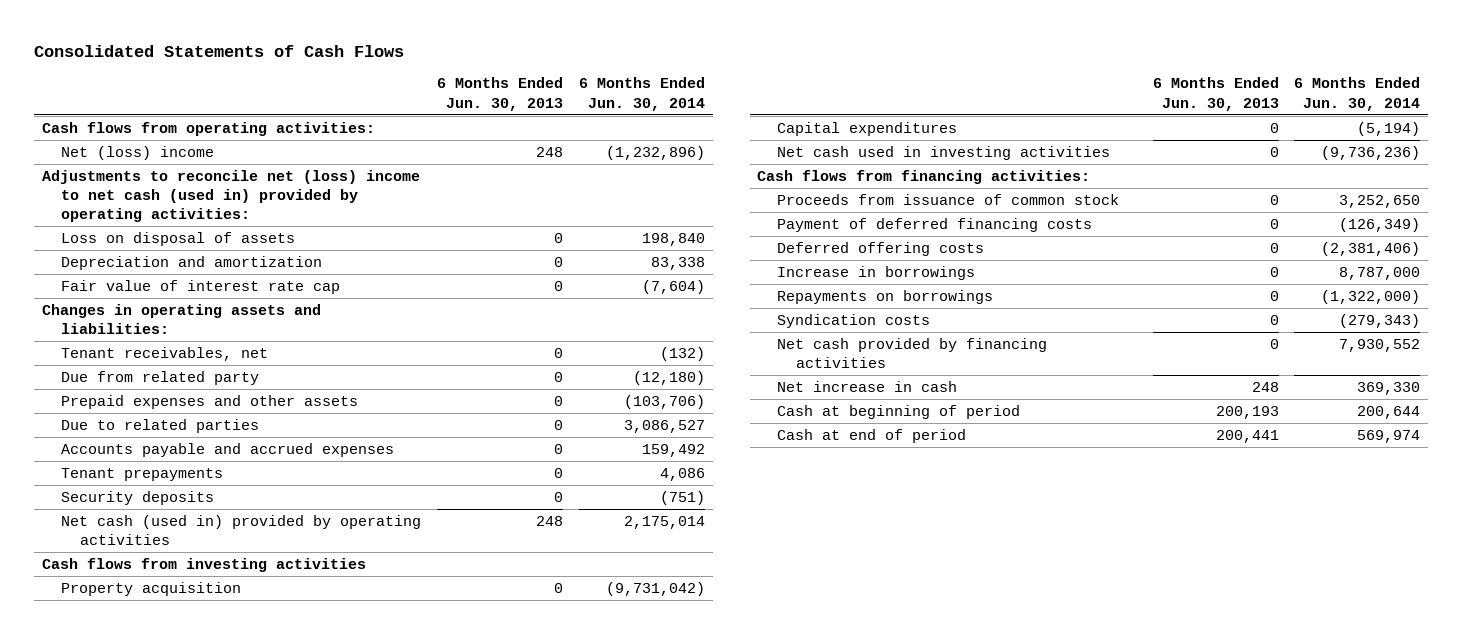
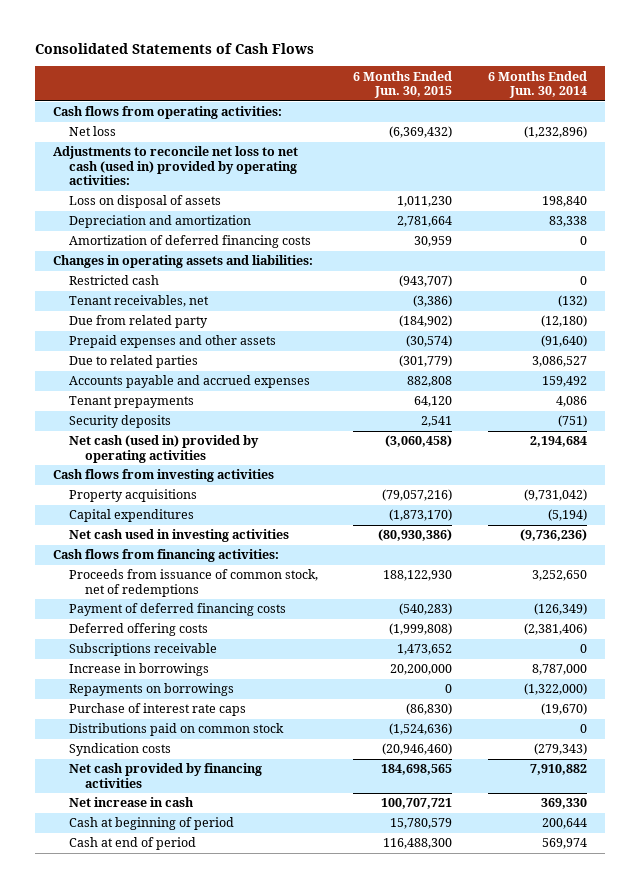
[436,77,563,111] 6 Months Ended Jun. 30, 2013 -> none
none -> [353,70,453,99] 6 Months Ended Jun. 30, 2015
[60,145,214,160] Net (loss) income -> [68,126,116,137] Net loss
[41,169,420,223] Adjustments to reconcile net (loss) income to net cash (used in) provided by operating activities: -> [52,146,298,186] Adjustments to reconcile net loss to net cash (used in) provided by operating activities:
[60,279,340,294] Fair value of interest rate cap -> none
none -> [68,235,311,249] Amortization of deferred financing costs
none -> [68,275,159,286] Restricted cash
[623,394,705,409] (103,706) -> [541,335,588,348] (91,640)
[623,515,705,529] 2,175,014 -> [530,436,588,448] 2,194,684
[60,581,241,596] Property acquisition -> [68,489,197,503] Property acquisitions
[776,193,1119,205] Proceeds from issuance of common stock -> [68,569,318,597] Proceeds from issuance of common stock, net of redemptions
none -> [68,643,217,657] Subscriptions receivable
none -> [68,703,246,717] Purchase of interest rate caps
none -> [68,723,284,737] Distributions paid on common stock
[1339,338,1421,352] 7,930,552 -> [530,764,588,776] 7,910,882

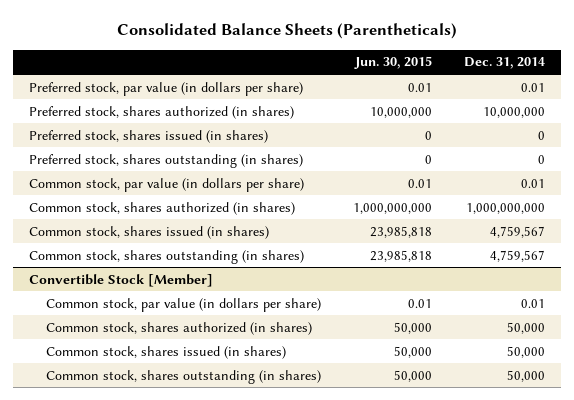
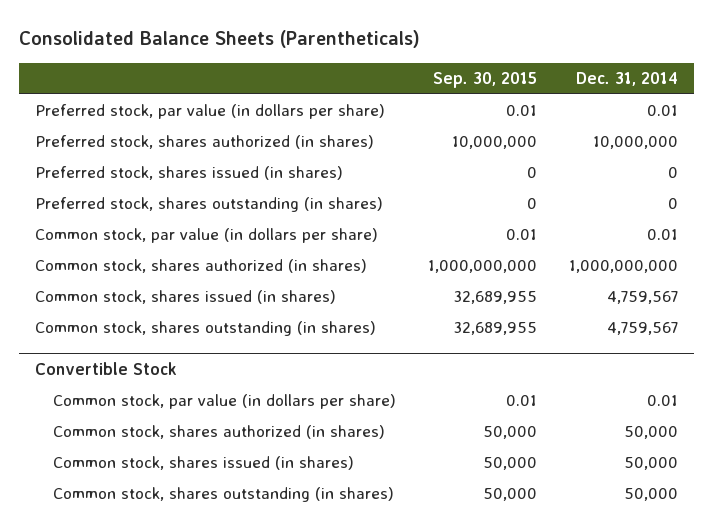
[353,56,432,70] Jun. 30, 2015 -> none
none -> [432,71,537,88] Sep. 30, 2015
[29,273,214,287] Convertible Stock [Member] -> [35,362,178,376] Convertible Stock

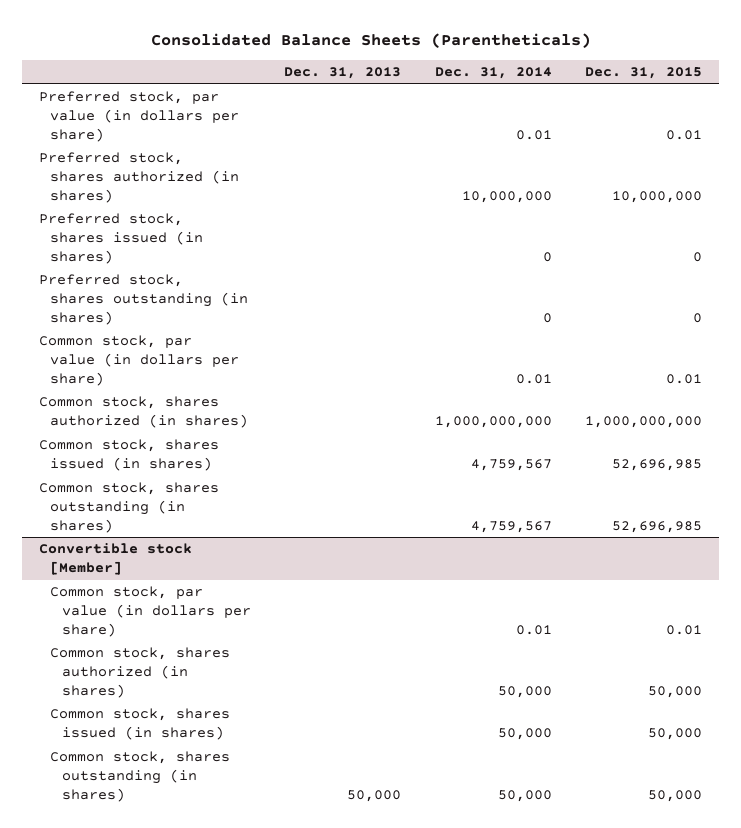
[432,71,537,88] Sep. 30, 2015 -> none
none -> [284,67,402,80] Dec. 31, 2013
none -> [585,67,703,80] Dec. 31, 2015
[35,362,178,376] Convertible Stock -> [38,543,192,575] Convertible stock [Member]

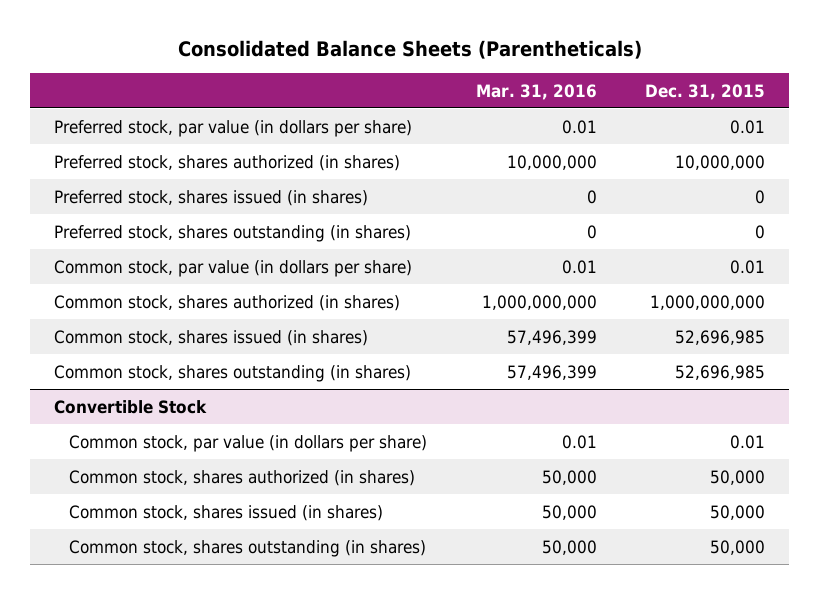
[284,67,402,80] Dec. 31, 2013 -> none
[434,67,552,80] Dec. 31, 2014 -> none
none -> [475,83,597,100] Mar. 31, 2016
[38,543,192,575] Convertible stock [Member] -> [53,399,207,414] Convertible Stock

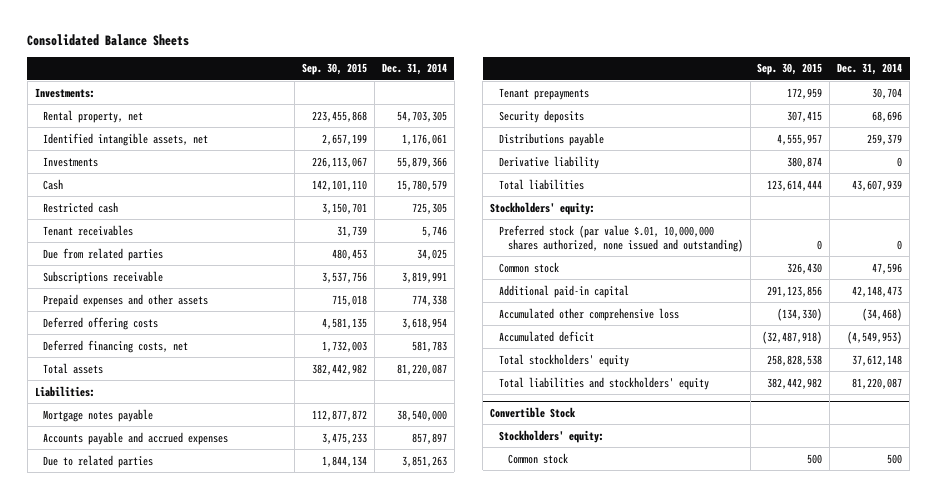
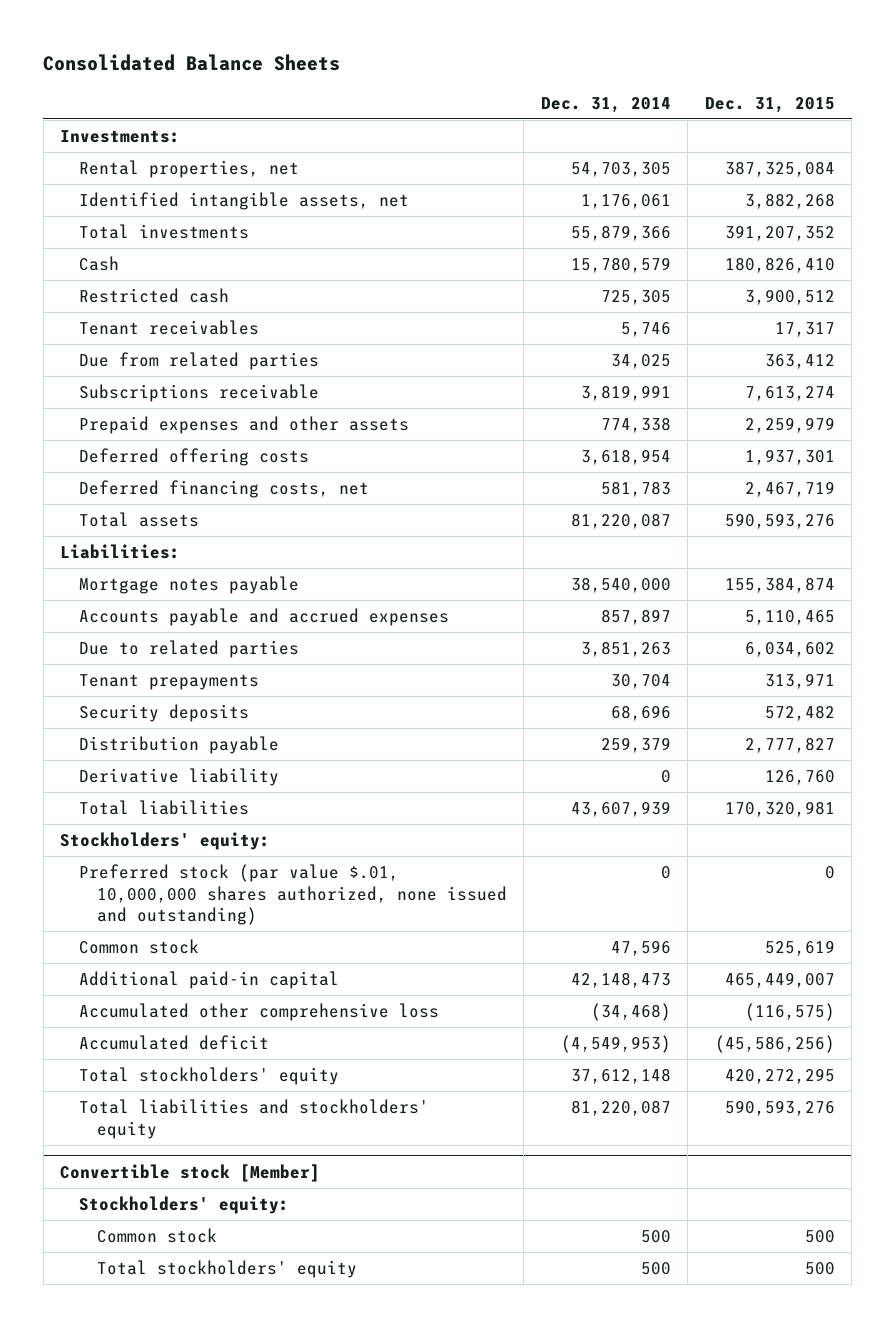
[301,63,367,76] Sep. 30, 2015 -> none
none -> [704,96,835,113] Dec. 31, 2015
[43,109,144,123] Rental property, net -> [78,159,299,178] Rental properties, net
[43,156,99,167] Investments -> [78,223,249,239] Total investments
[498,132,604,146] Distributions payable -> [78,735,279,754] Distribution payable
[490,406,577,418] Convertible Stock -> [60,1163,321,1182] Convertible stock [Member]
none -> [96,1259,357,1278] Total stockholders' equity

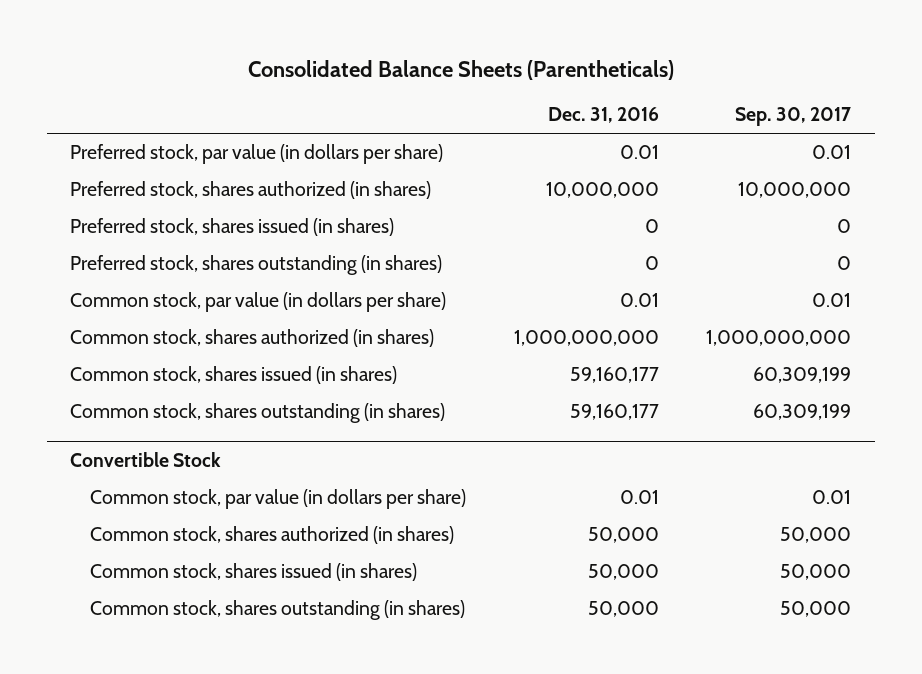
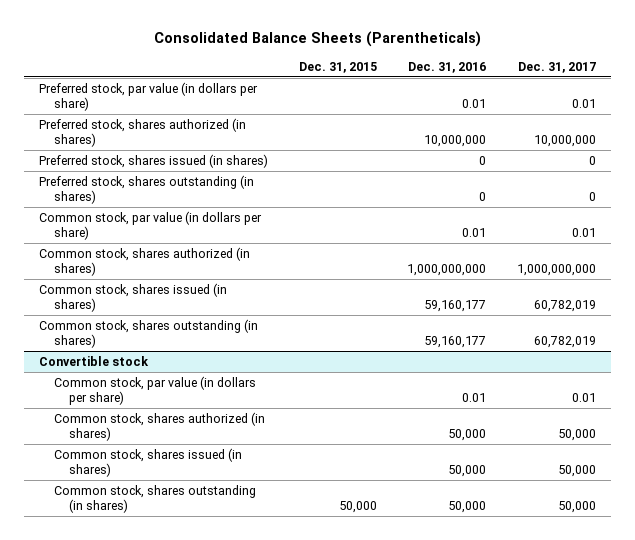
[735,107,852,127] Sep. 30, 2017 -> none
none -> [298,61,377,73] Dec. 31, 2015
none -> [518,61,597,73] Dec. 31, 2017
[70,452,222,468] Convertible Stock -> [39,355,150,366] Convertible stock

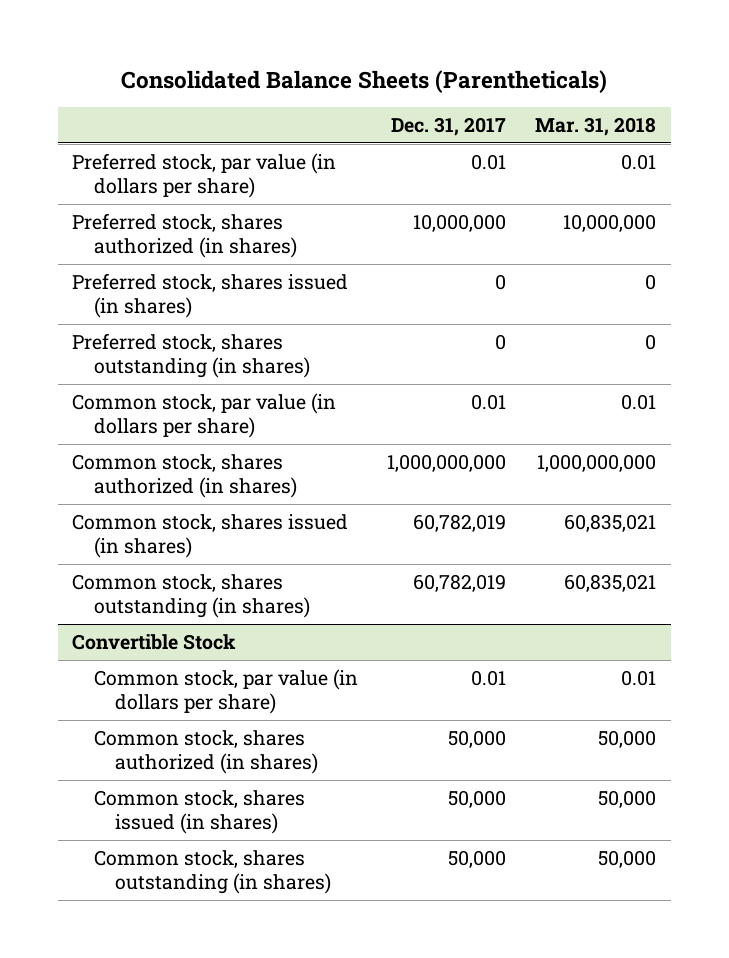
[298,61,377,73] Dec. 31, 2015 -> none
[408,61,487,73] Dec. 31, 2016 -> none
none -> [535,117,657,137] Mar. 31, 2018
[39,355,150,366] Convertible stock -> [72,633,237,650] Convertible Stock

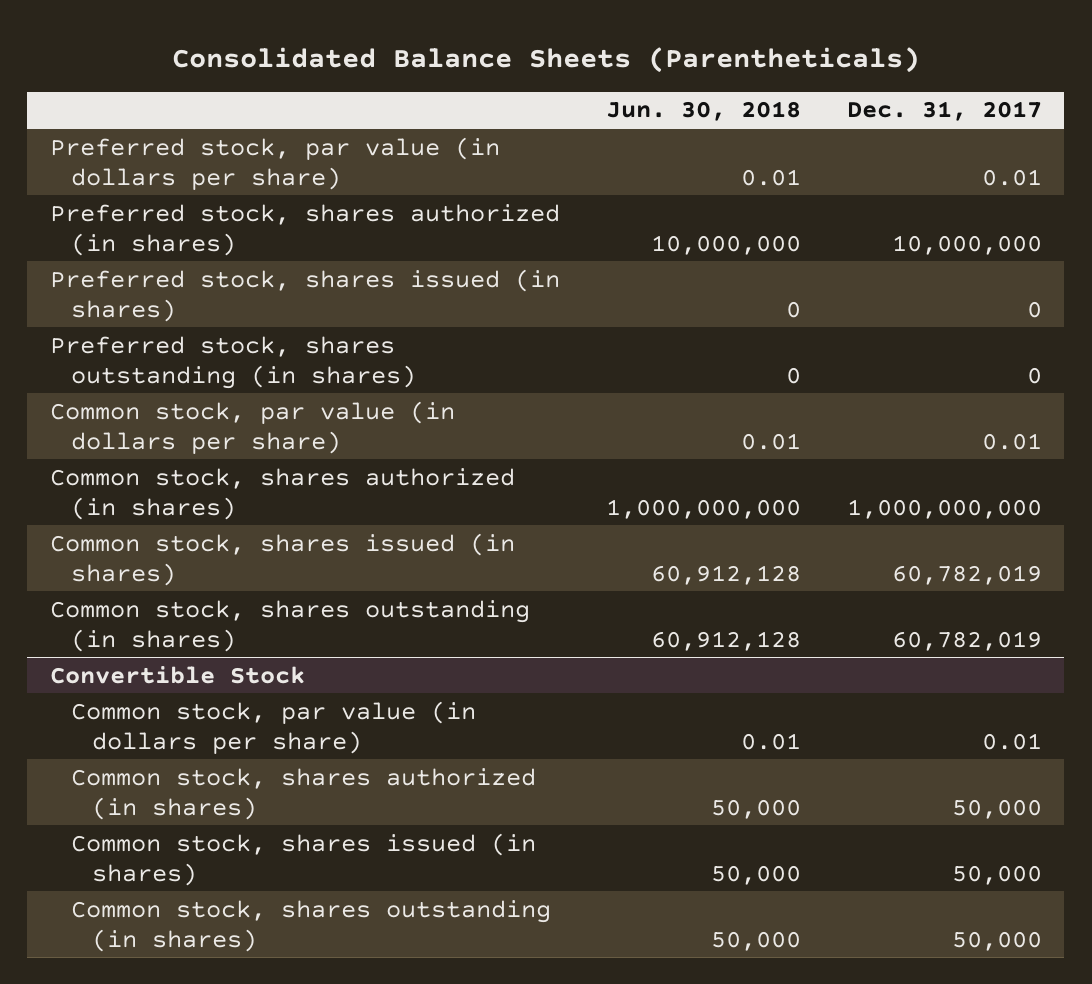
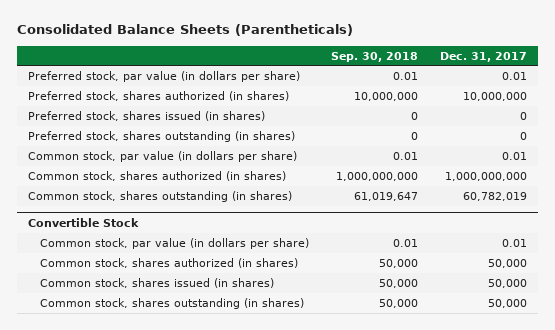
[605,101,801,122] Jun. 30, 2018 -> none
none -> [330,51,418,62] Sep. 30, 2018
[50,532,516,586] Common stock, shares issued (in shares) -> none

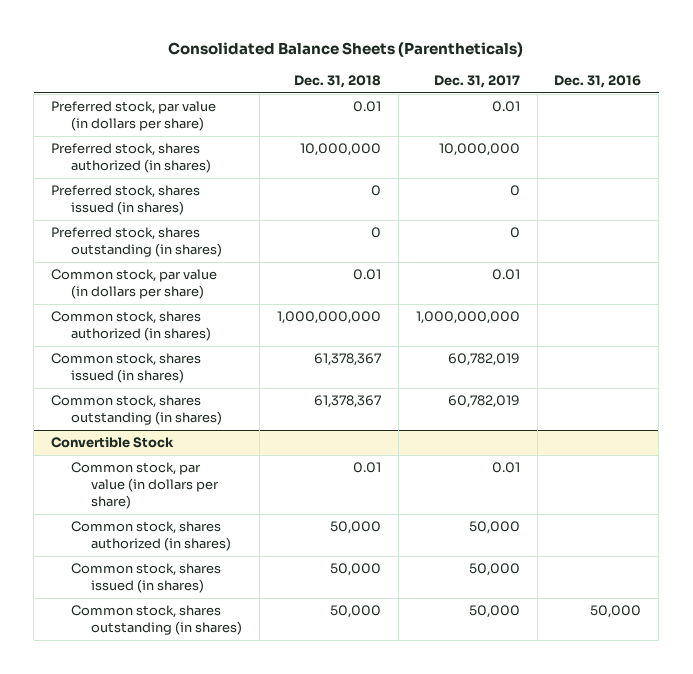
[330,51,418,62] Sep. 30, 2018 -> none
none -> [293,74,381,88] Dec. 31, 2018
none -> [554,74,642,88] Dec. 31, 2016
none -> [51,353,202,384] Common stock, shares issued (in shares)

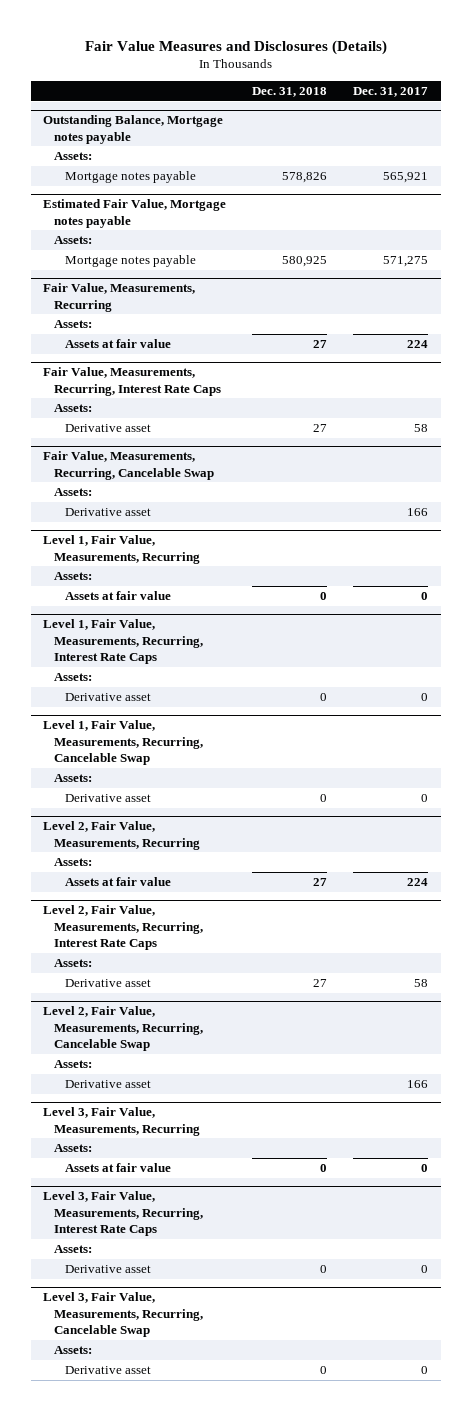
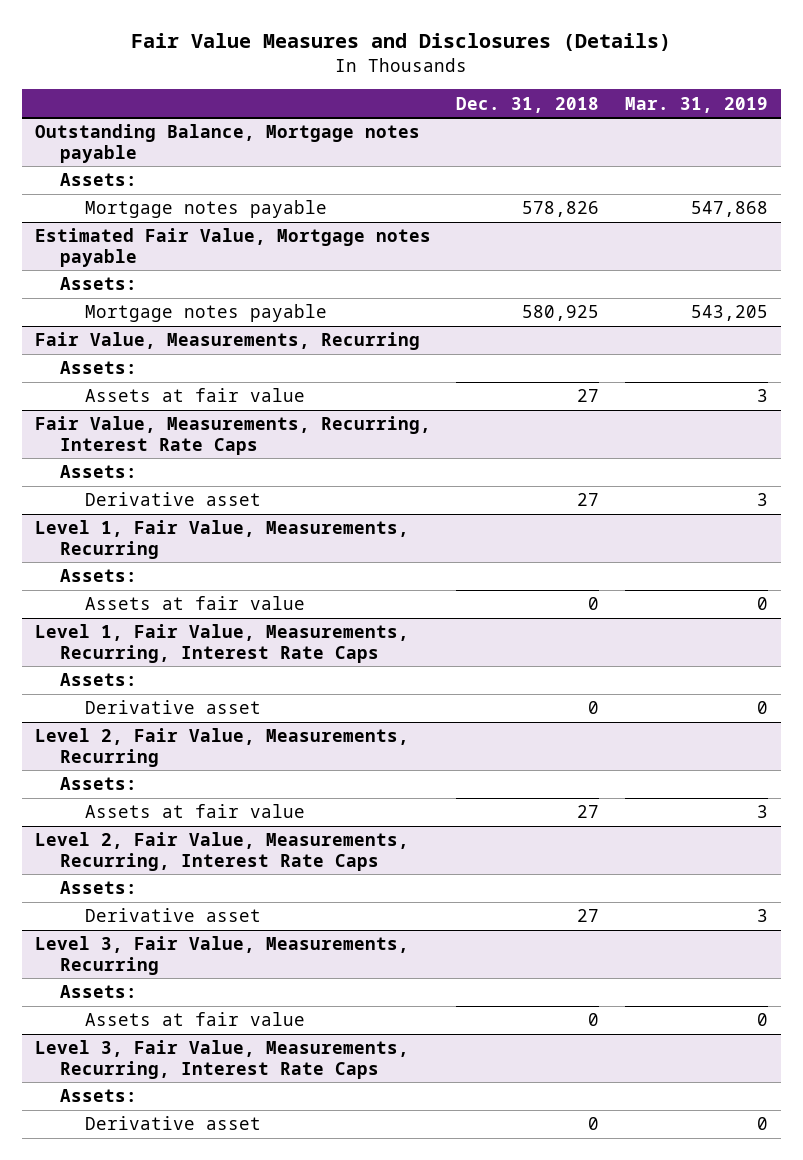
[352,87,428,98] Dec. 31, 2017 -> none
none -> [625,96,769,113] Mar. 31, 2019
[43,451,215,480] Fair Value, Measurements, Recurring, Cancelable Swap -> none
[54,488,93,497] Assets: -> none
[65,508,152,517] Derivative asset -> none
[43,720,204,765] Level 1, Fair Value, Measurements, Recurring, Cancelable Swap -> none
[54,774,93,783] Assets: -> none
[65,794,152,803] Derivative asset -> none
[43,1006,204,1051] Level 2, Fair Value, Measurements, Recurring, Cancelable Swap -> none
[54,1060,93,1069] Assets: -> none
[65,1080,152,1089] Derivative asset -> none
[43,1292,204,1337] Level 3, Fair Value, Measurements, Recurring, Cancelable Swap -> none
[54,1346,93,1355] Assets: -> none
[65,1366,152,1375] Derivative asset -> none

